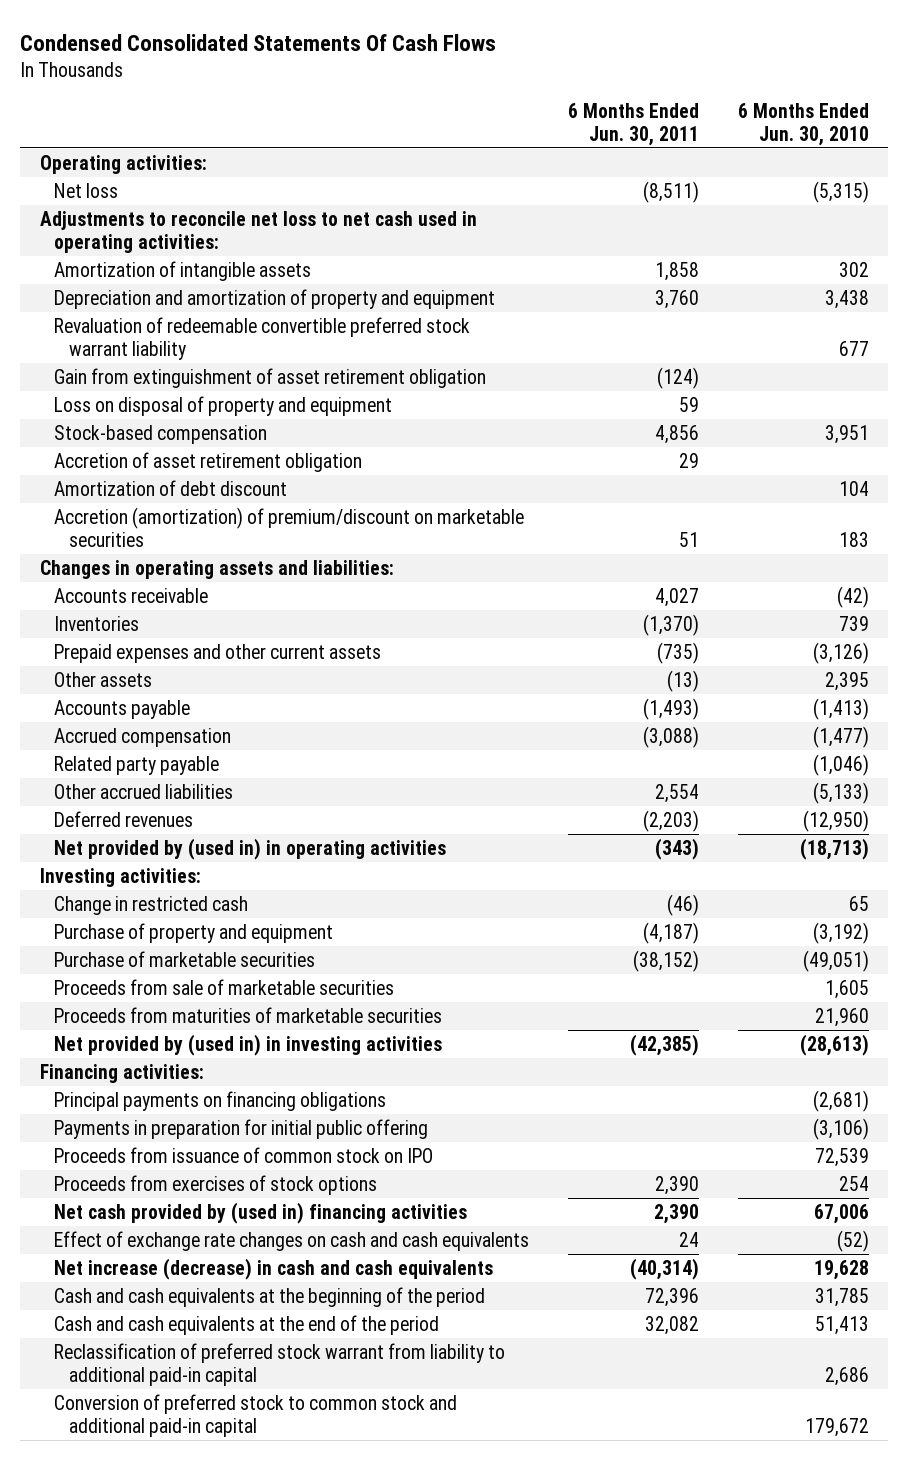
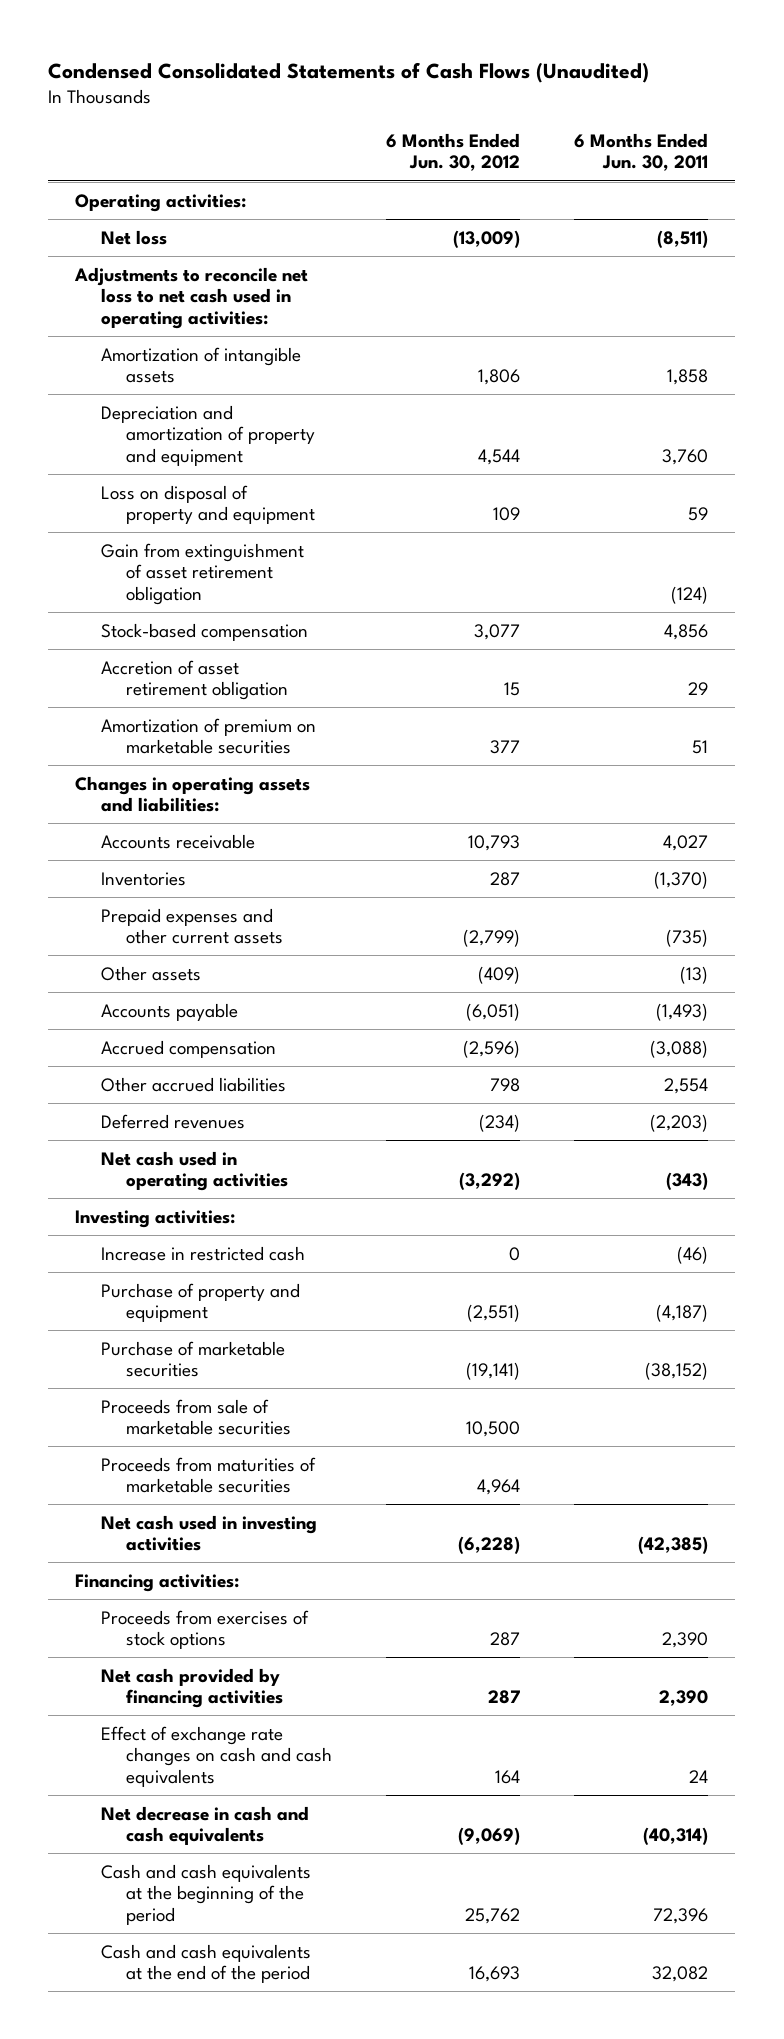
[20,33,497,51] Condensed Consolidated Statements Of Cash Flows -> [48,61,650,83] Condensed Consolidated Statements of Cash Flows (Unaudited)
[737,102,869,146] 6 Months Ended Jun. 30, 2010 -> none
none -> [386,132,521,172] 6 Months Ended Jun. 30, 2012
[54,316,471,360] Revaluation of redeemable convertible preferred stock warrant liability -> none
[54,367,487,388] Gain from extinguishment of asset retirement obligation -> [100,542,304,606] Gain from extinguishment of asset retirement obligation
[54,479,288,496] Amortization of debt discount -> none
[54,506,525,547] Accretion (amortization) of premium/discount on marketable securities -> [100,717,316,755] Amortization of premium on marketable securities
[54,755,220,775] Related party payable -> none
[54,837,447,860] Net provided by (used in) in operating activities -> [100,1150,289,1192] Net cash used in operating activities
[54,895,249,915] Change in restricted cash -> [100,1245,305,1261] Increase in restricted cash
[54,1033,443,1056] Net provided by (used in) in investing activities -> [100,1514,317,1552] Net cash used in investing activities
[54,1090,387,1111] Principal payments on financing obligations -> none
[54,1118,429,1139] Payments in preparation for initial public offering -> none
[54,1146,434,1163] Proceeds from issuance of common stock on IPO -> none
[54,1201,468,1224] Net cash provided by (used in) financing activities -> [100,1667,284,1709] Net cash provided by financing activities
[54,1257,494,1280] Net increase (decrease) in cash and cash equivalents -> [100,1805,309,1846] Net decrease in cash and cash equivalents
[54,1342,506,1386] Reclassification of preferred stock warrant from liability to additional paid-in capital -> none
[54,1393,458,1437] Conversion of preferred stock to common stock and additional paid-in capital -> none

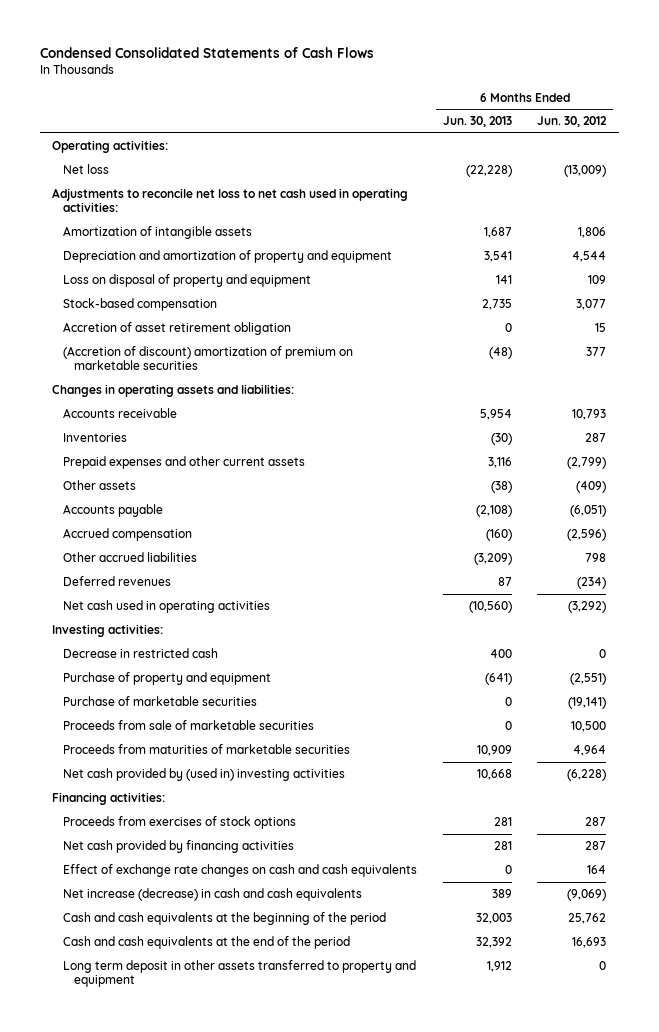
[48,61,650,83] Condensed Consolidated Statements of Cash Flows (Unaudited) -> [39,46,374,58] Condensed Consolidated Statements of Cash Flows
[574,132,709,172] 6 Months Ended Jun. 30, 2011 -> none
none -> [442,116,512,128] Jun. 30, 2013
[100,542,304,606] Gain from extinguishment of asset retirement obligation -> none
[100,717,316,755] Amortization of premium on marketable securities -> [63,346,354,371] (Accretion of discount) amortization of premium on marketable securities
[100,1245,305,1261] Increase in restricted cash -> [63,648,219,659] Decrease in restricted cash
[100,1514,317,1552] Net cash used in investing activities -> [63,768,346,782] Net cash provided by (used in) investing activities
[100,1805,309,1846] Net decrease in cash and cash equivalents -> [63,888,363,902] Net increase (decrease) in cash and cash equivalents
none -> [63,960,417,988] Long term deposit in other assets transferred to property and equipment

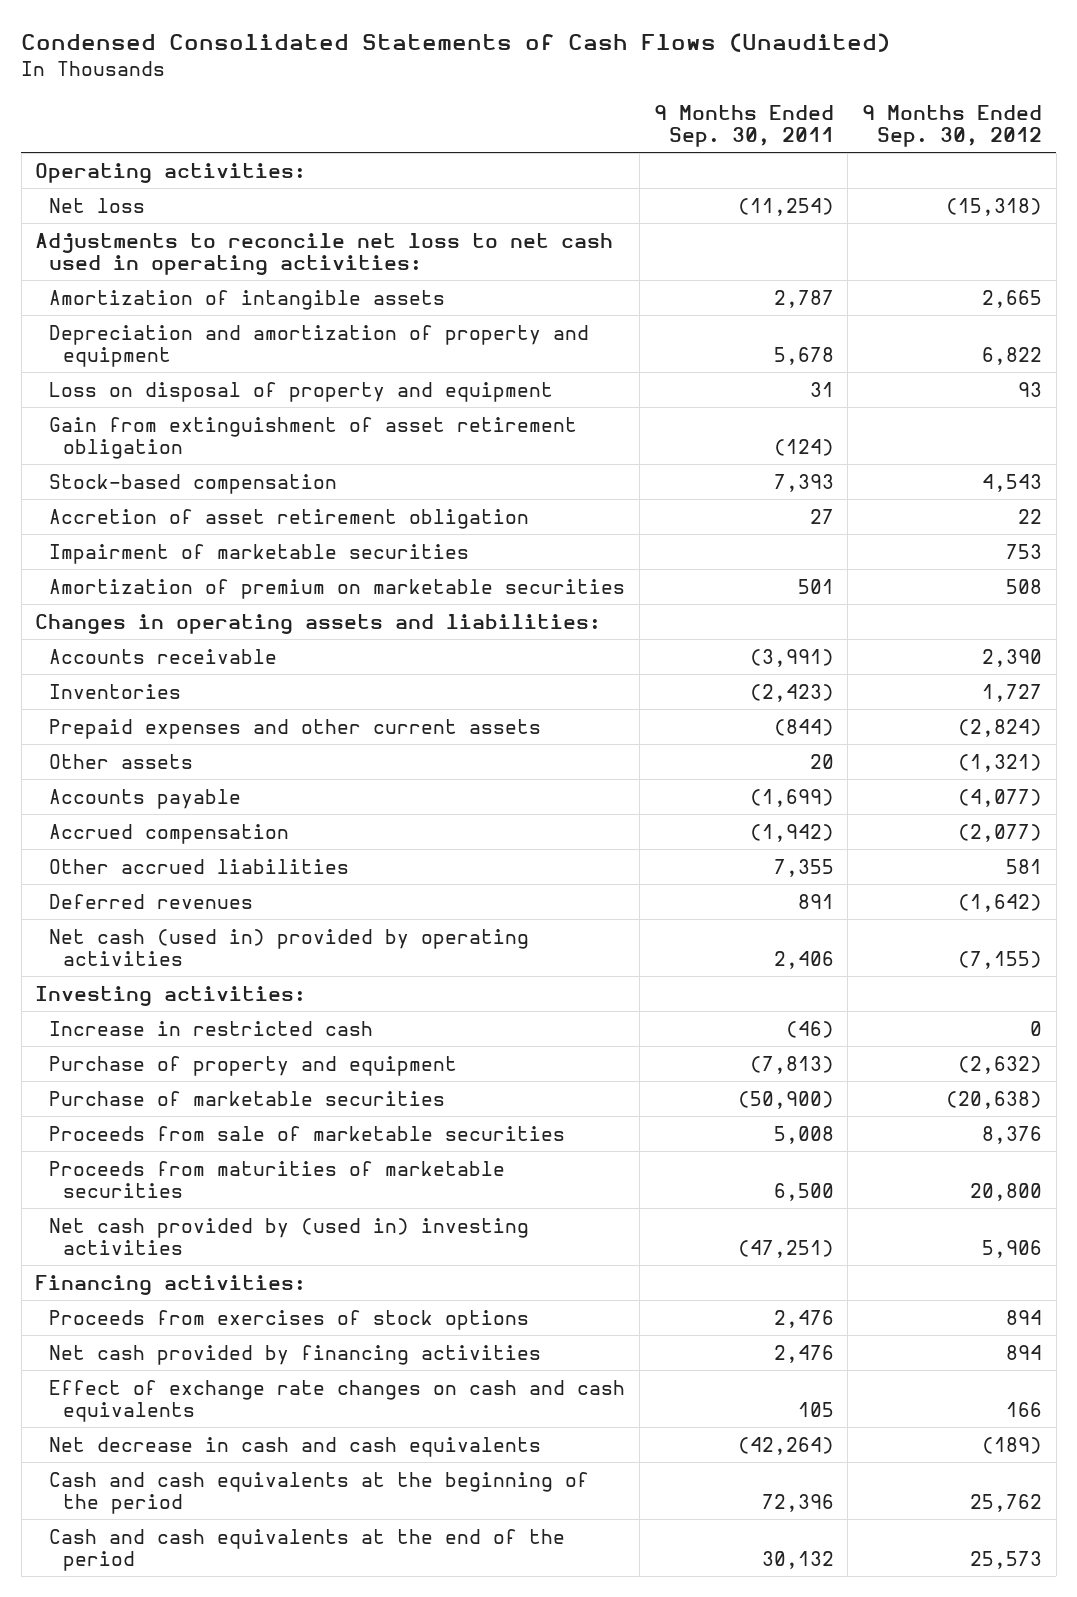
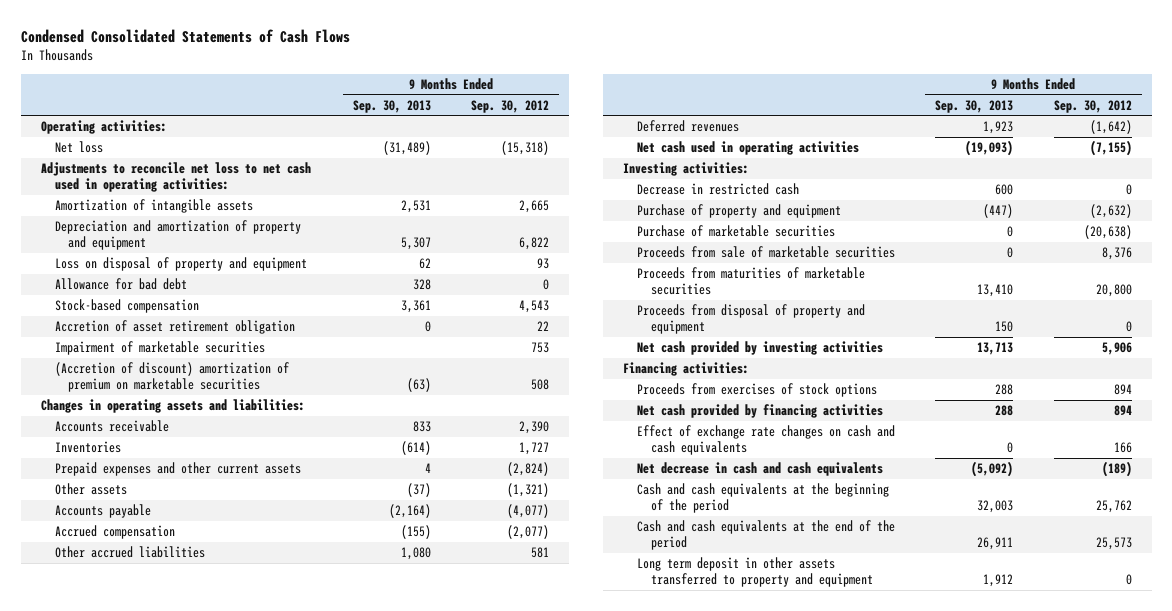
[21,33,891,53] Condensed Consolidated Statements of Cash Flows (Unaudited) -> [20,28,350,43] Condensed Consolidated Statements of Cash Flows
[653,104,834,147] 9 Months Ended Sep. 30, 2011 -> none
none -> [352,99,431,113] Sep. 30, 2013
[49,416,578,460] Gain from extinguishment of asset retirement obligation -> none
none -> [54,278,187,291] Allowance for bad debt
[49,578,626,599] Amortization of premium on marketable securities -> [54,362,289,393] (Accretion of discount) amortization of premium on marketable securities
[49,928,530,967] Net cash (used in) provided by operating activities -> [637,141,860,156] Net cash used in operating activities
[49,1020,374,1036] Increase in restricted cash -> [637,183,800,196] Decrease in restricted cash
none -> [637,304,866,335] Proceeds from disposal of property and equipment
[49,1217,530,1256] Net cash provided by (used in) investing activities -> [637,341,884,356] Net cash provided by investing activities
none -> [637,557,873,588] Long term deposit in other assets transferred to property and equipment

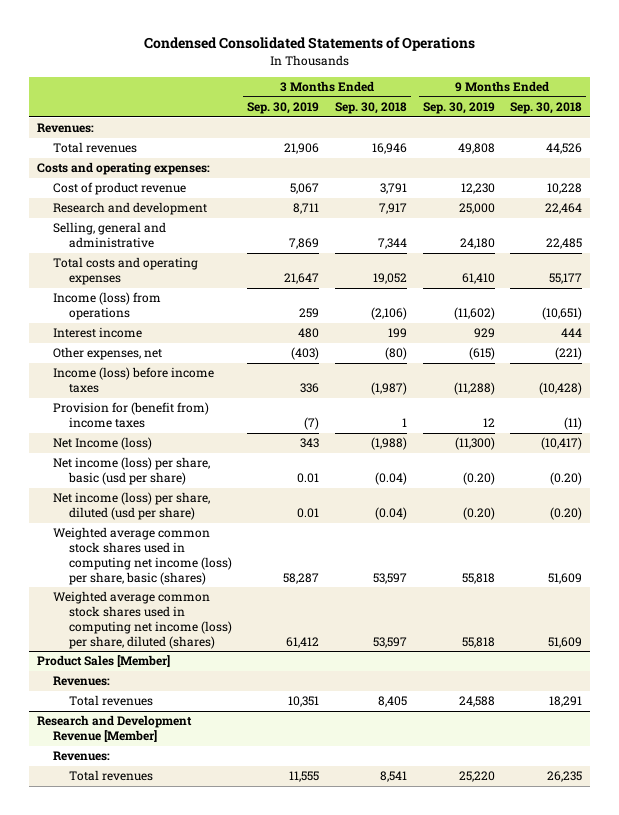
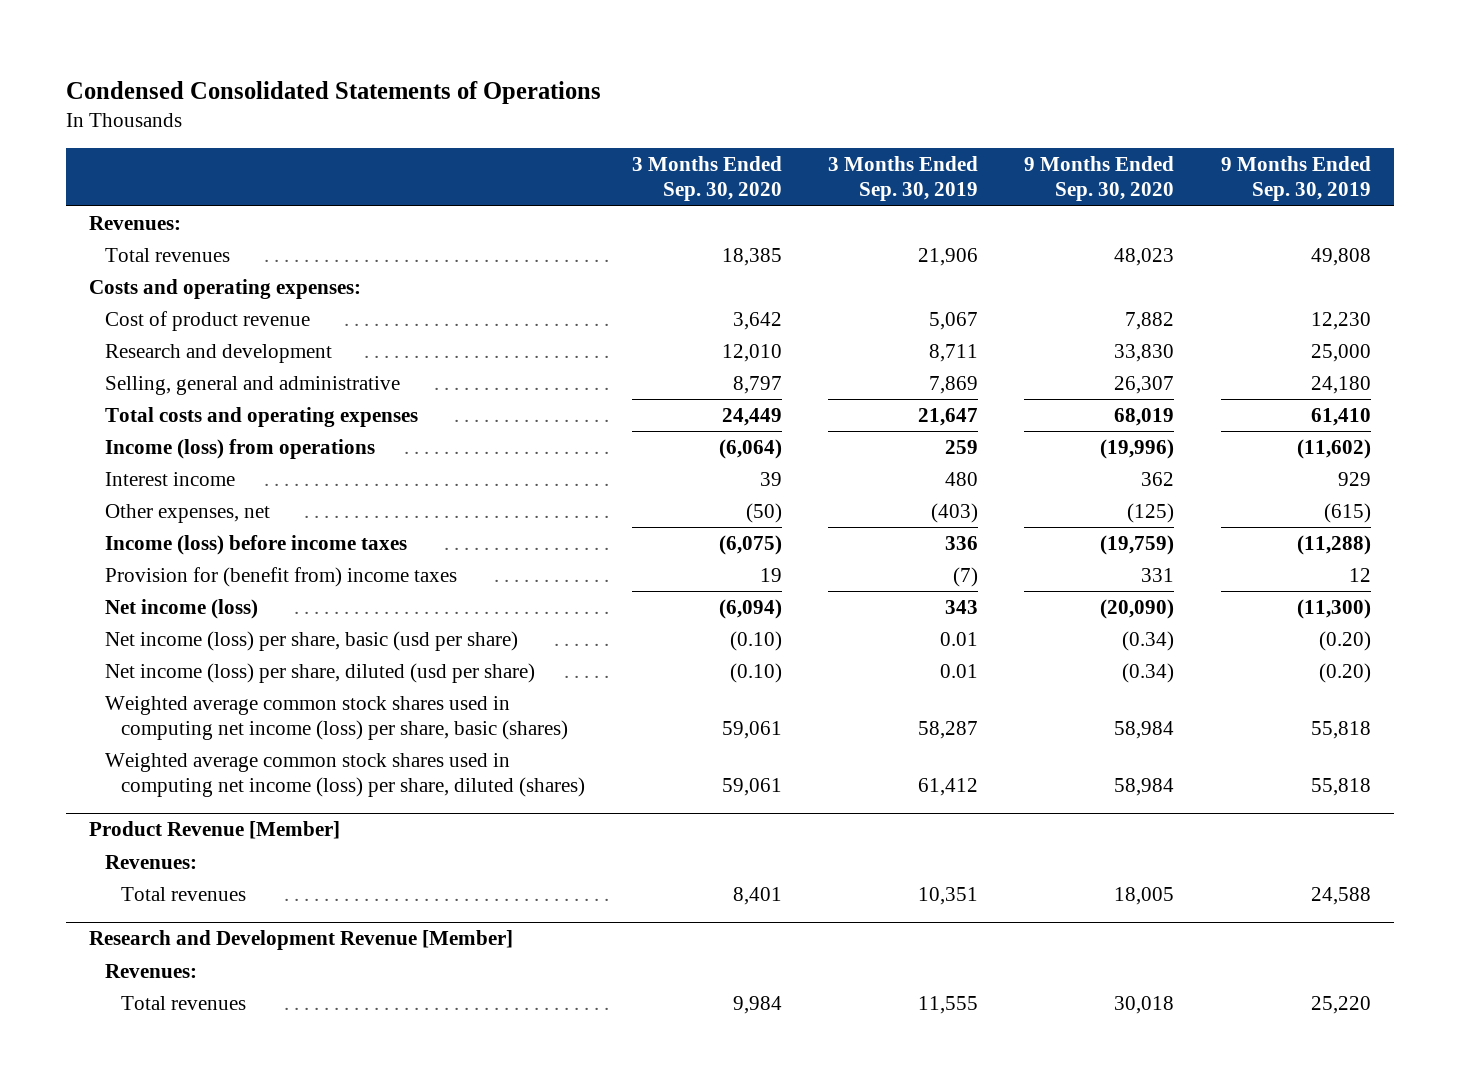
[334,102,407,115] Sep. 30, 2018 -> none
[510,102,583,115] Sep. 30, 2018 -> none
none -> [631,156,782,202] 3 Months Ended Sep. 30, 2020
none -> [1024,156,1175,202] 9 Months Ended Sep. 30, 2020
[52,437,152,451] Net Income (loss) -> [105,599,259,620] Net income (loss)
[36,655,170,668] Product Sales [Member] -> [89,821,341,840] Product Revenue [Member]

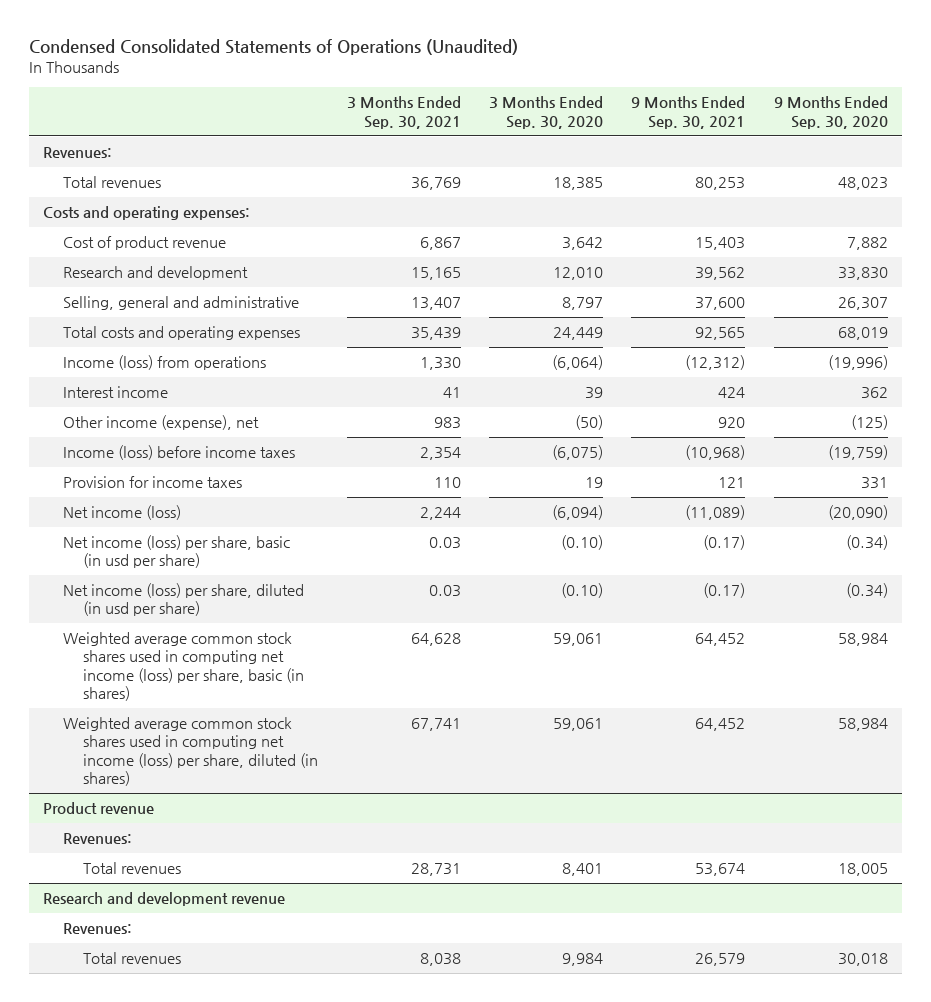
[65,80,601,104] Condensed Consolidated Statements of Operations -> [29,39,519,56] Condensed Consolidated Statements of Operations (Unaudited)
[828,156,979,202] 3 Months Ended Sep. 30, 2019 -> none
[1220,156,1371,202] 9 Months Ended Sep. 30, 2019 -> none
none -> [346,96,461,129] 3 Months Ended Sep. 30, 2021
none -> [631,96,746,129] 9 Months Ended Sep. 30, 2021
[105,504,271,524] Other expenses, net -> [63,415,260,431] Other income (expense), net
[105,567,458,588] Provision for (benefit from) income taxes -> [63,476,243,489] Provision for income taxes
[105,631,519,652] Net income (loss) per share, basic (usd per share) -> [63,535,291,569] Net income (loss) per share, basic (in usd per share)
[105,663,536,684] Net income (loss) per share, diluted (usd per share) -> [63,583,305,617] Net income (loss) per share, diluted (in usd per share)
[105,696,569,740] Weighted average common stock shares used in computing net income (loss) per share, basic (shares) -> [63,632,305,702] Weighted average common stock shares used in computing net income (loss) per share, basic (in shares)
[105,753,586,797] Weighted average common stock shares used in computing net income (loss) per share, diluted (shares) -> [63,717,319,787] Weighted average common stock shares used in computing net income (loss) per share, diluted (in shares)
[89,821,341,840] Product Revenue [Member] -> [43,802,155,815] Product revenue
[89,930,514,951] Research and Development Revenue [Member] -> [43,892,286,907] Research and development revenue

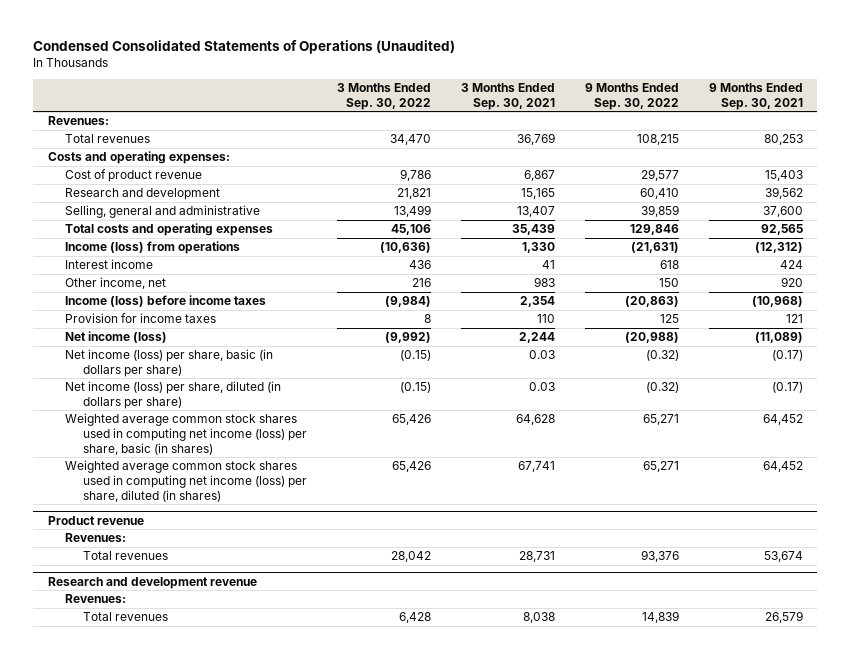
[488,96,603,129] 3 Months Ended Sep. 30, 2020 -> none
[773,96,888,129] 9 Months Ended Sep. 30, 2020 -> none
none -> [336,83,431,110] 3 Months Ended Sep. 30, 2022
none -> [584,83,679,110] 9 Months Ended Sep. 30, 2022
[63,415,260,431] Other income (expense), net -> [65,277,167,290] Other income, net
[63,535,291,569] Net income (loss) per share, basic (in usd per share) -> [65,349,274,377] Net income (loss) per share, basic (in dollars per share)
[63,583,305,617] Net income (loss) per share, diluted (in usd per share) -> [65,381,282,409] Net income (loss) per share, diluted (in dollars per share)

